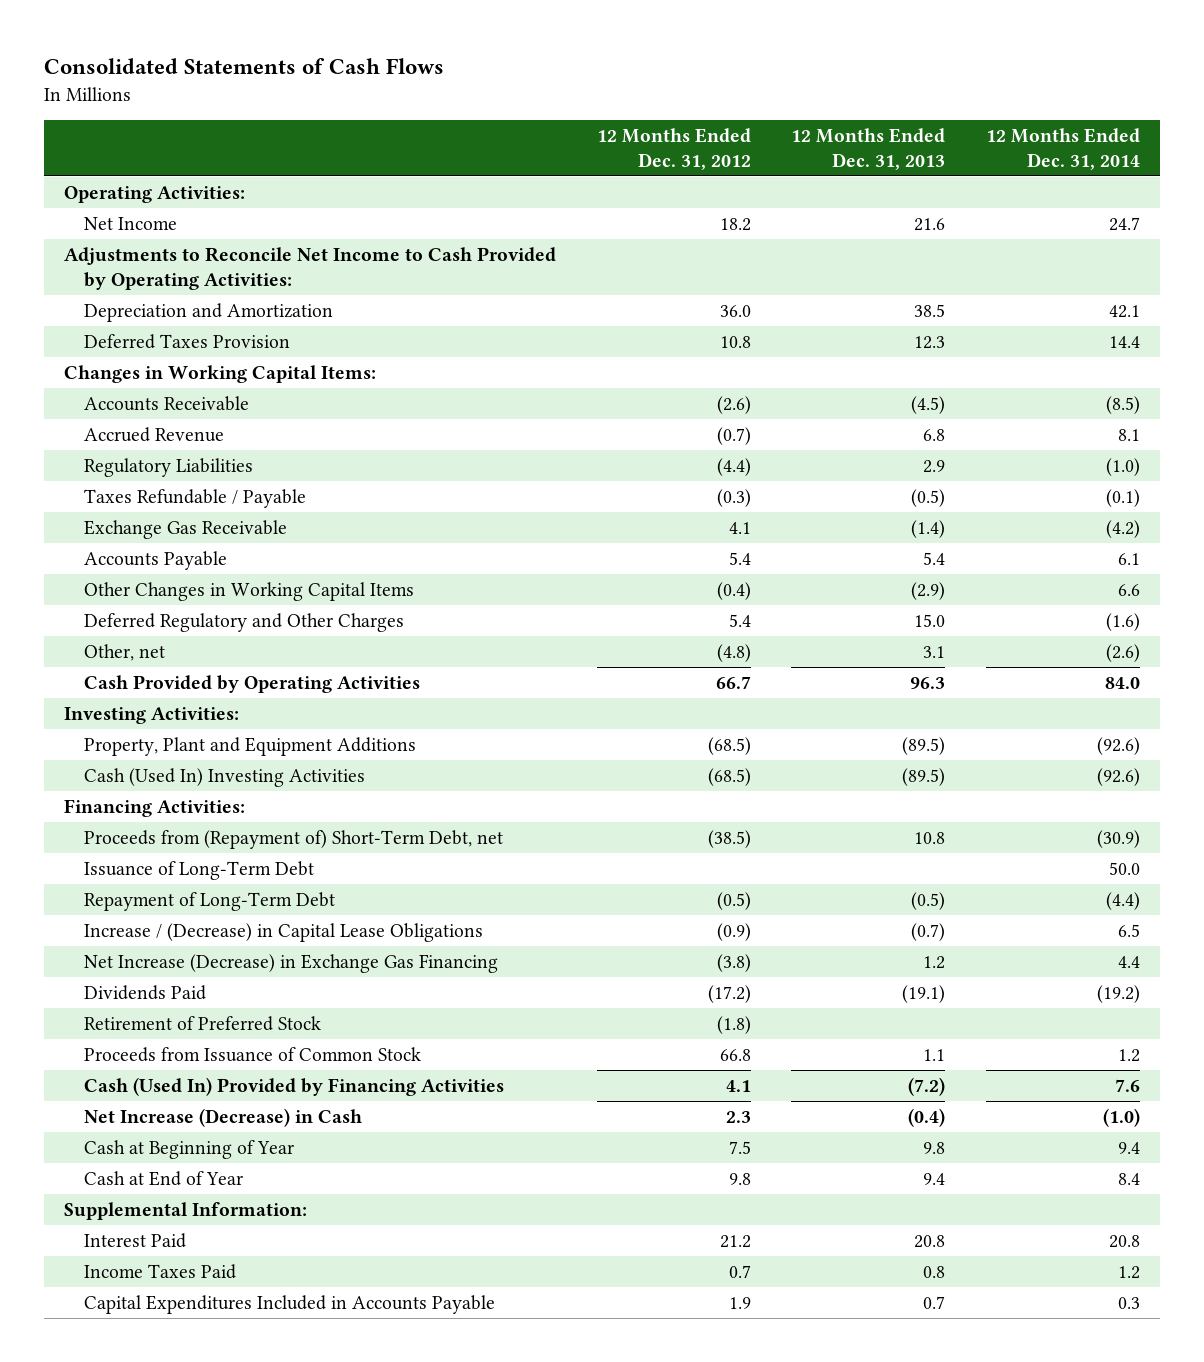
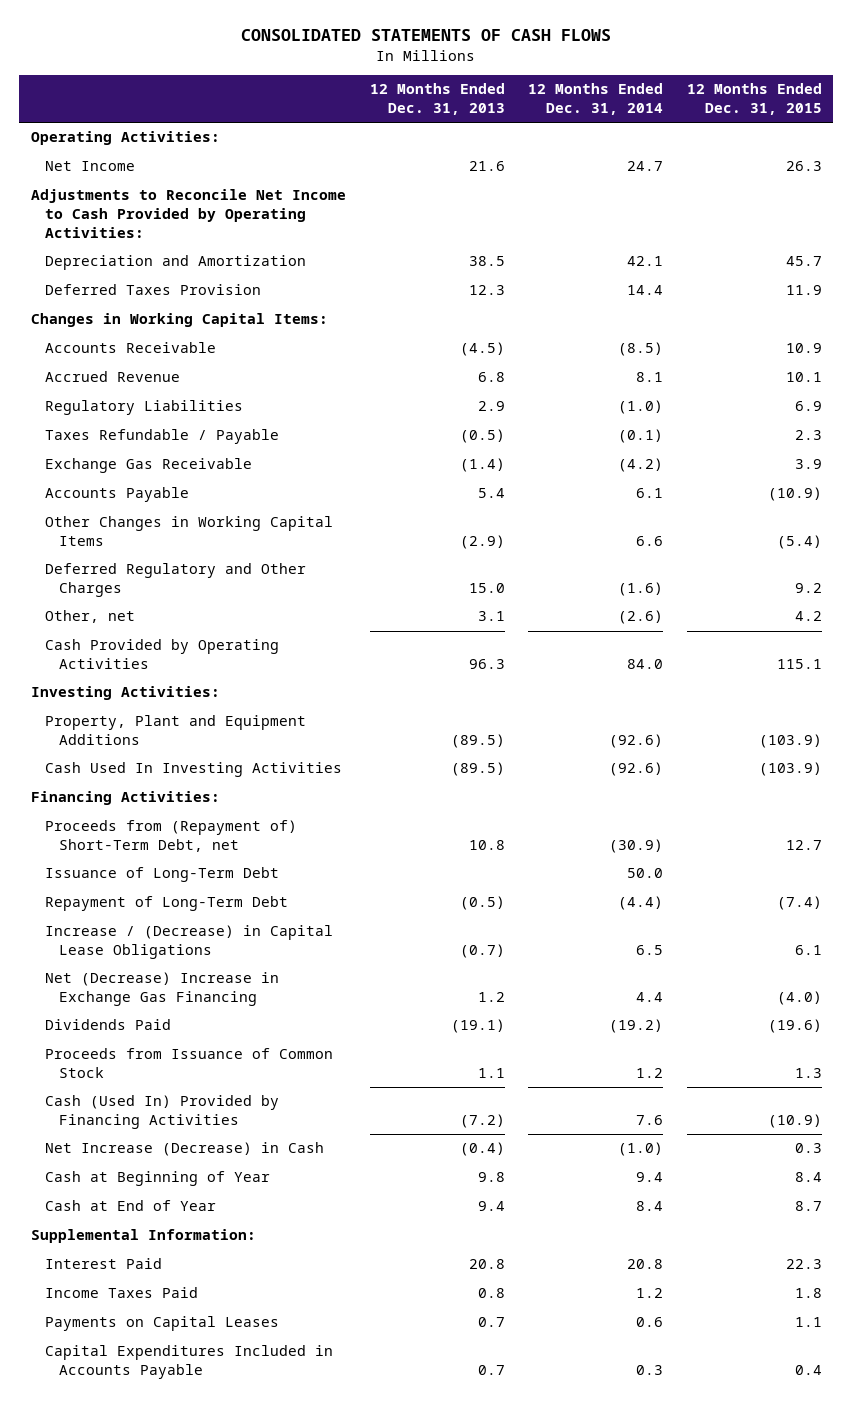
[44,58,445,75] Consolidated Statements of Cash Flows -> [241,29,612,42] CONSOLIDATED STATEMENTS OF CASH FLOWS
[596,127,751,170] 12 Months Ended Dec. 31, 2012 -> none
none -> [686,83,822,115] 12 Months Ended Dec. 31, 2015
[83,767,365,787] Cash (Used In) Investing Activities -> [44,762,342,778] Cash Used In Investing Activities
[83,953,498,973] Net Increase (Decrease) in Exchange Gas Financing -> [44,972,279,1006] Net (Decrease) Increase in Exchange Gas Financing
[83,1015,321,1031] Retirement of Preferred Stock -> none
none -> [44,1316,279,1332] Payments on Capital Leases

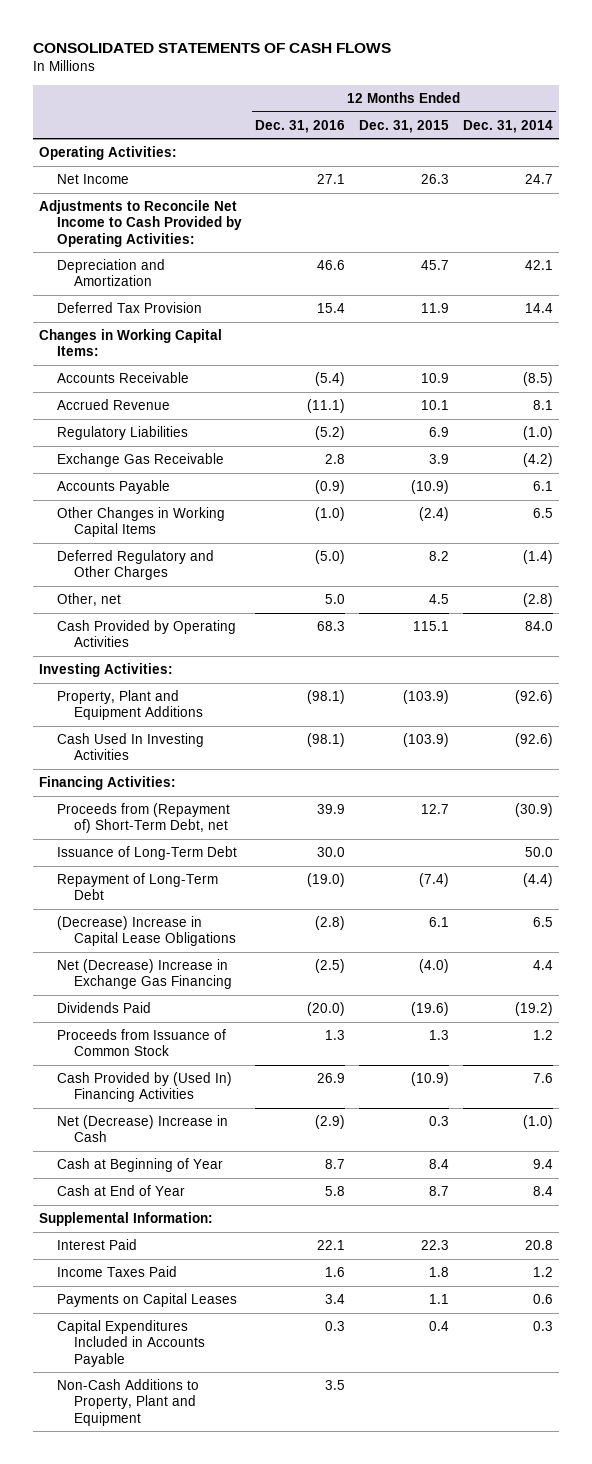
[369,83,505,115] 12 Months Ended Dec. 31, 2013 -> none
none -> [255,119,346,133] Dec. 31, 2016
[44,284,261,296] Deferred Taxes Provision -> [56,302,202,314] Deferred Tax Provision
[44,429,279,445] Taxes Refundable / Payable -> none
[636,535,664,546] 6.6 -> [532,508,553,519] 6.5
[776,534,822,549] (5.4) -> [418,507,449,522] (2.4)
[618,581,664,596] (1.6) -> [522,550,553,565] (1.4)
[794,582,822,593] 9.2 -> [428,551,449,562] 8.2
[618,610,664,625] (2.6) -> [522,593,553,608] (2.8)
[794,611,822,622] 4.2 -> [428,594,449,605] 4.5
[44,925,333,959] Increase / (Decrease) in Capital Lease Obligations -> [56,916,236,947] (Decrease) Increase in Capital Lease Obligations
[44,1095,279,1129] Cash (Used In) Provided by Financing Activities -> [56,1072,232,1103] Cash Provided by (Used In) Financing Activities
[44,1142,324,1157] Net Increase (Decrease) in Cash -> [56,1115,228,1143] Net (Decrease) Increase in Cash
none -> [56,1379,199,1426] Non-Cash Additions to Property, Plant and Equipment

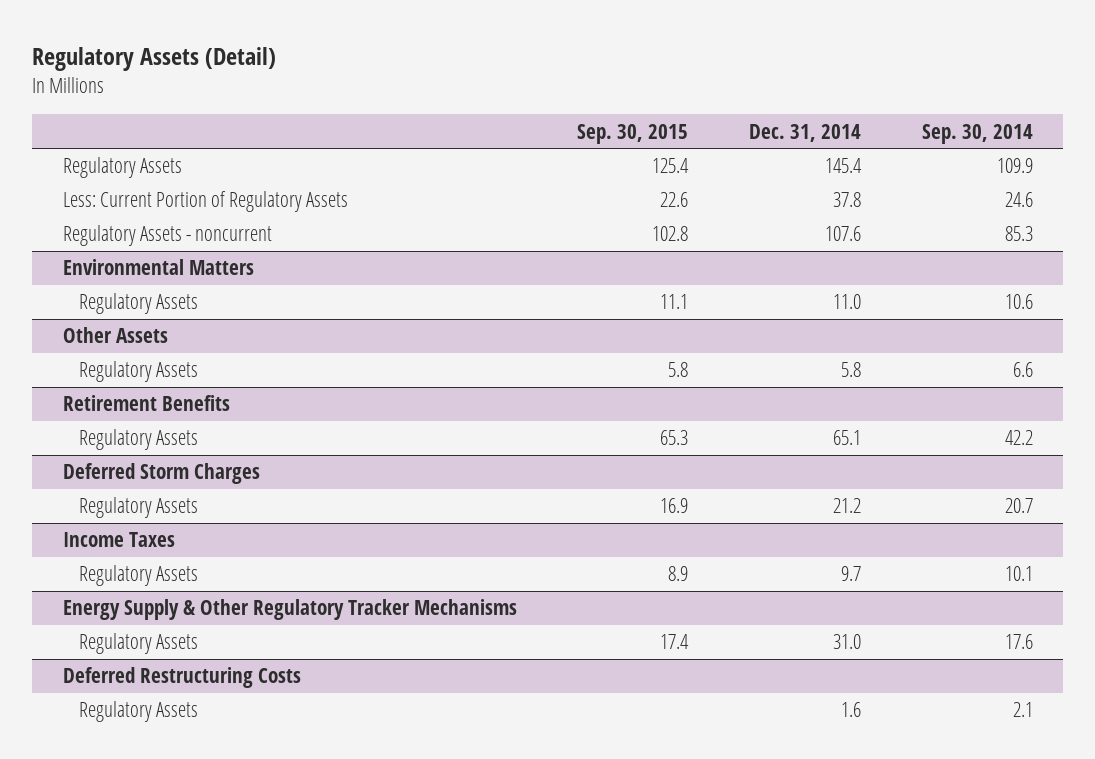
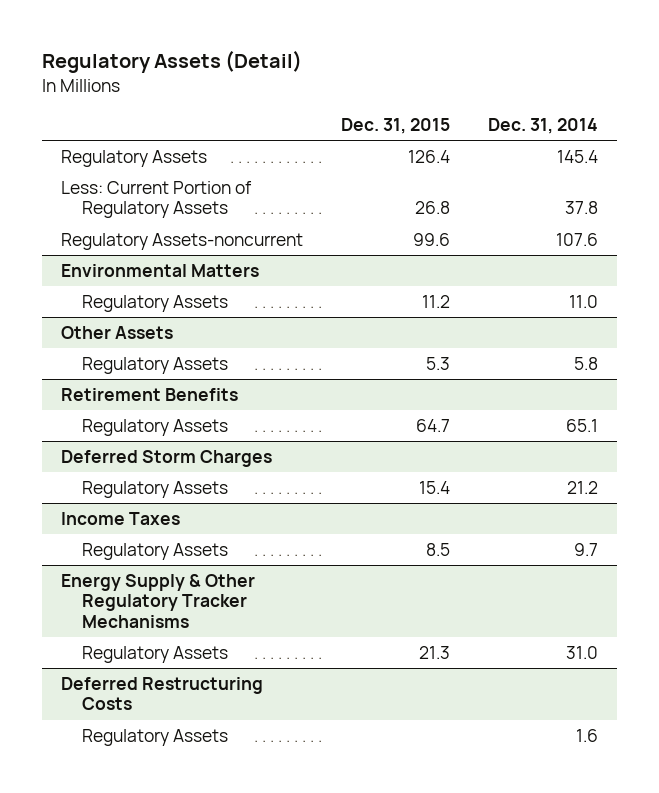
[577,123,689,144] Sep. 30, 2015 -> none
[921,123,1033,144] Sep. 30, 2014 -> none
none -> [340,118,450,135] Dec. 31, 2015
[62,225,272,247] Regulatory Assets - noncurrent -> [60,232,303,250] Regulatory Assets-noncurrent

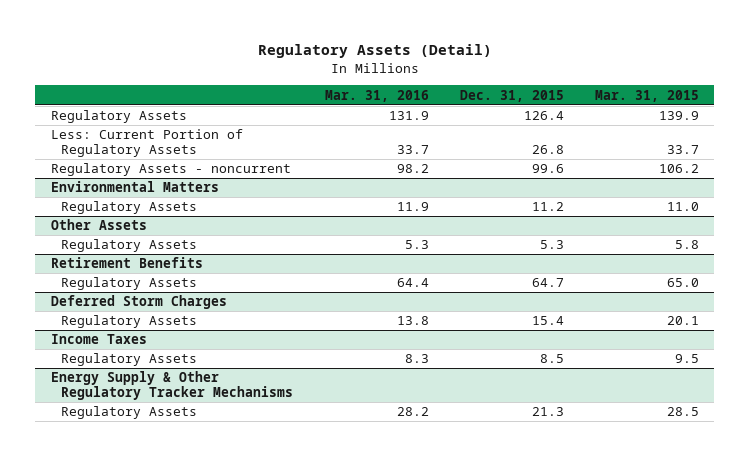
[488,118,599,135] Dec. 31, 2014 -> none
none -> [324,89,429,102] Mar. 31, 2016
none -> [594,89,699,102] Mar. 31, 2015
[60,232,303,250] Regulatory Assets-noncurrent -> [50,163,291,177] Regulatory Assets - noncurrent
[60,676,263,711] Deferred Restructuring Costs -> none
[82,728,229,746] Regulatory Assets -> none

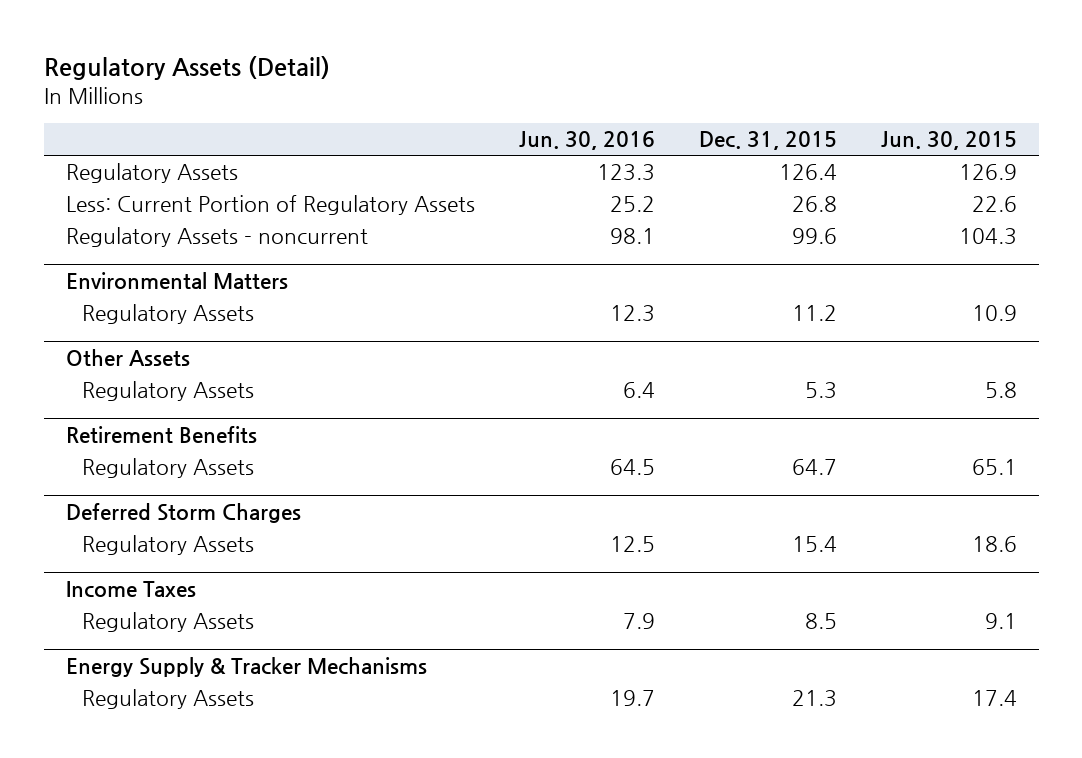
[324,89,429,102] Mar. 31, 2016 -> none
[594,89,699,102] Mar. 31, 2015 -> none
none -> [518,131,655,151] Jun. 30, 2016
none -> [880,131,1017,151] Jun. 30, 2015
[50,371,294,401] Energy Supply & Other Regulatory Tracker Mechanisms -> [65,656,427,677] Energy Supply & Tracker Mechanisms

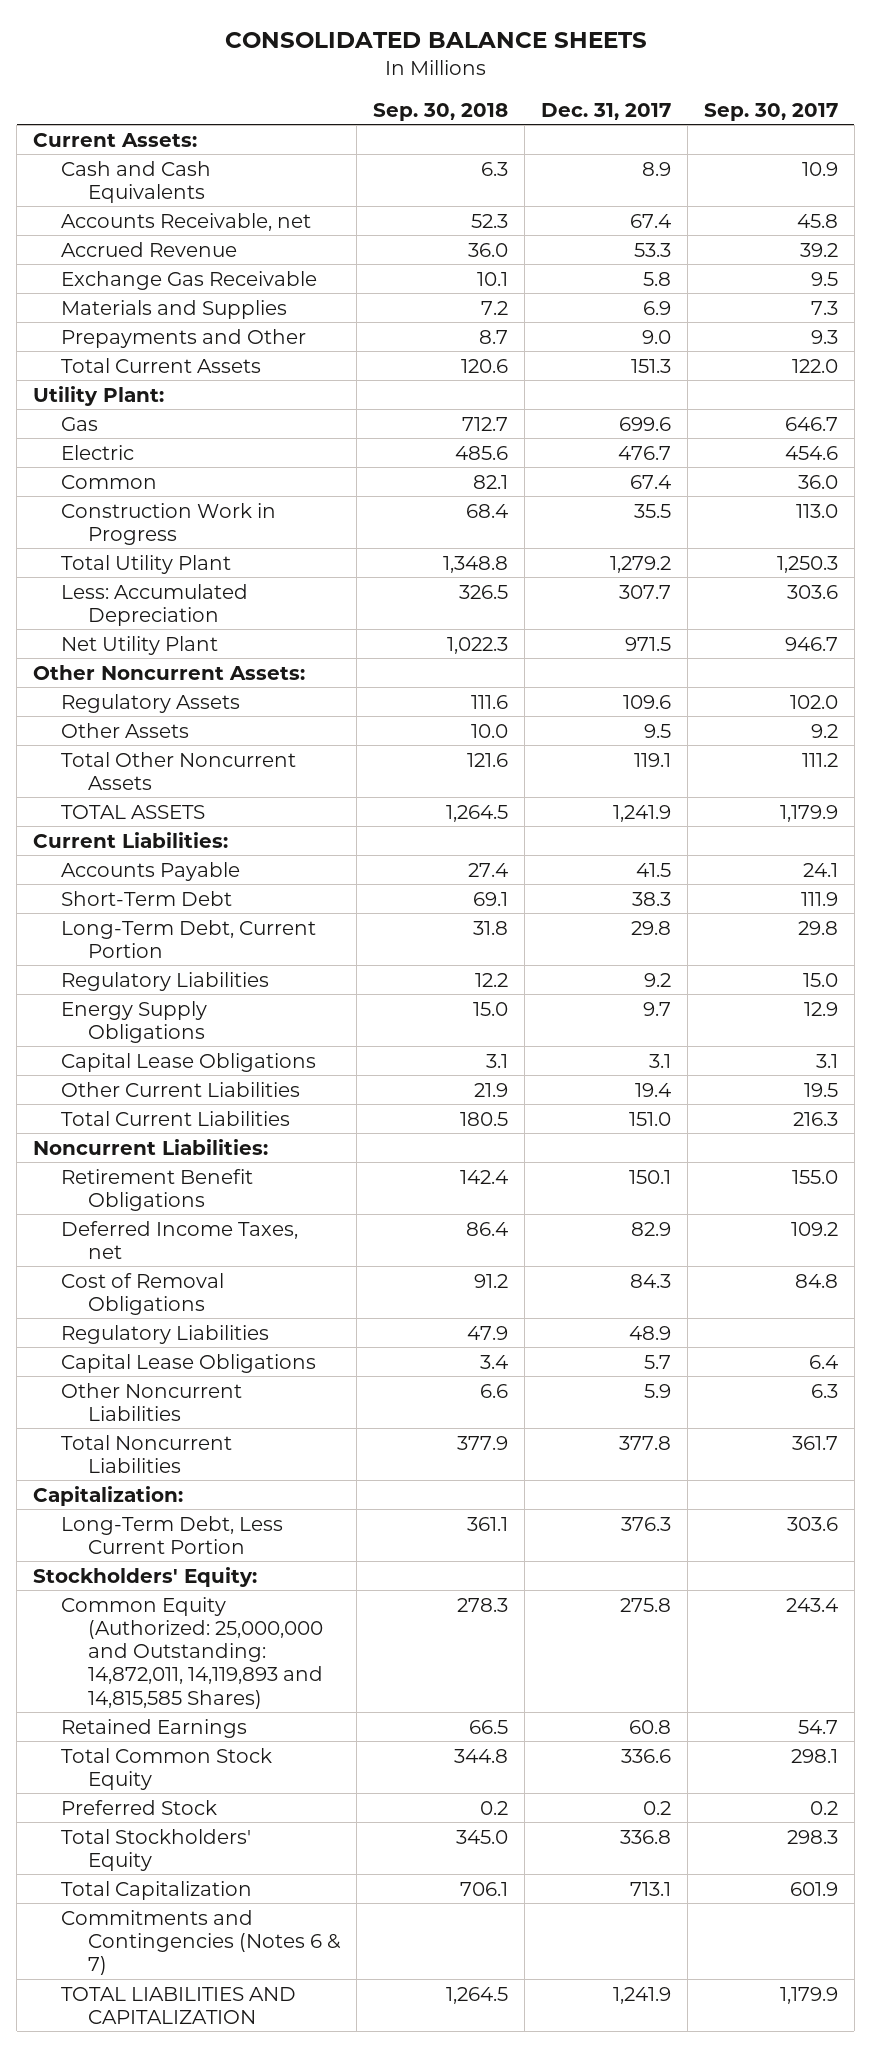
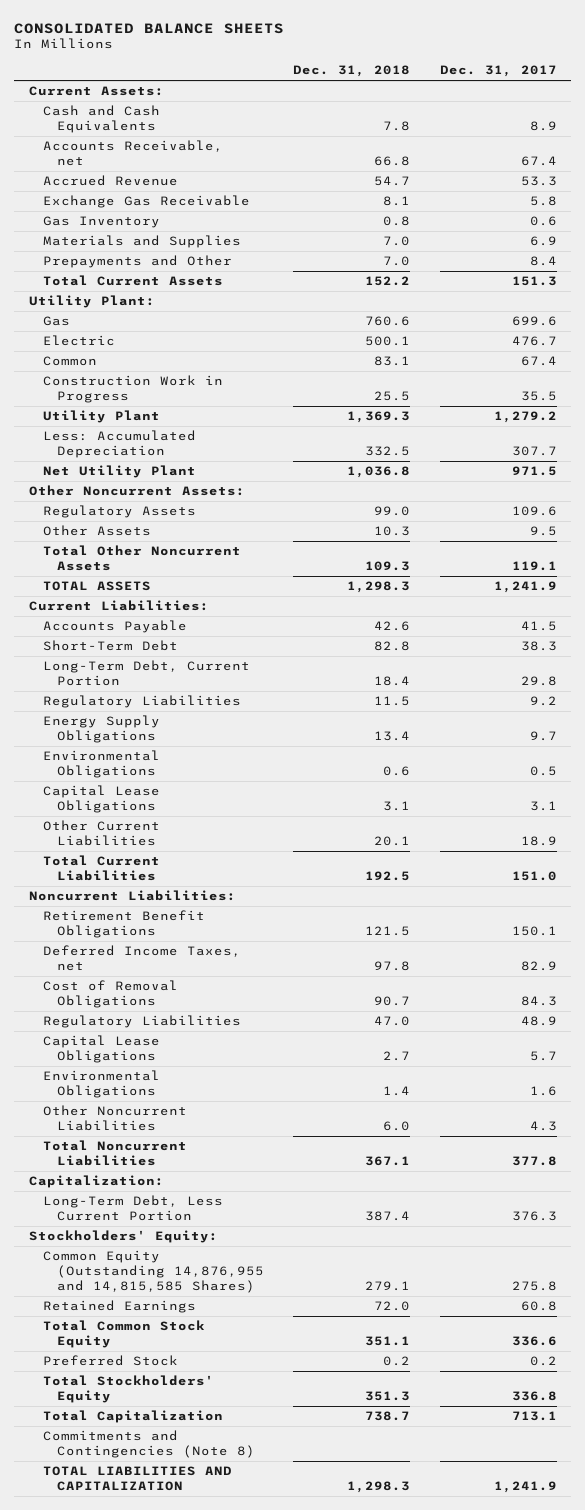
[372,102,508,121] Sep. 30, 2018 -> none
[703,102,838,121] Sep. 30, 2017 -> none
none -> [293,65,411,78] Dec. 31, 2018
none -> [42,216,160,229] Gas Inventory
[641,329,671,344] 9.0 -> [529,256,557,267] 8.4
[60,554,231,574] Total Utility Plant -> [42,410,160,424] Utility Plant
none -> [42,750,160,779] Environmental Obligations
[634,1082,671,1097] 19.4 -> [520,836,557,847] 18.9
none -> [42,1070,160,1099] Environmental Obligations
[643,1383,671,1398] 5.9 -> [529,1121,557,1132] 4.3
[60,1596,323,1709] Common Equity (Authorized: 25,000,000 and Outstanding: 14,872,011, 14,119,893 and 14,815,585 Shares) -> [42,1250,264,1294] Common Equity (Outstanding 14,876,955 and 14,815,585 Shares)
[60,1909,341,1976] Commitments and Contingencies (Notes 6 & 7) -> [42,1430,255,1459] Commitments and Contingencies (Note 8)

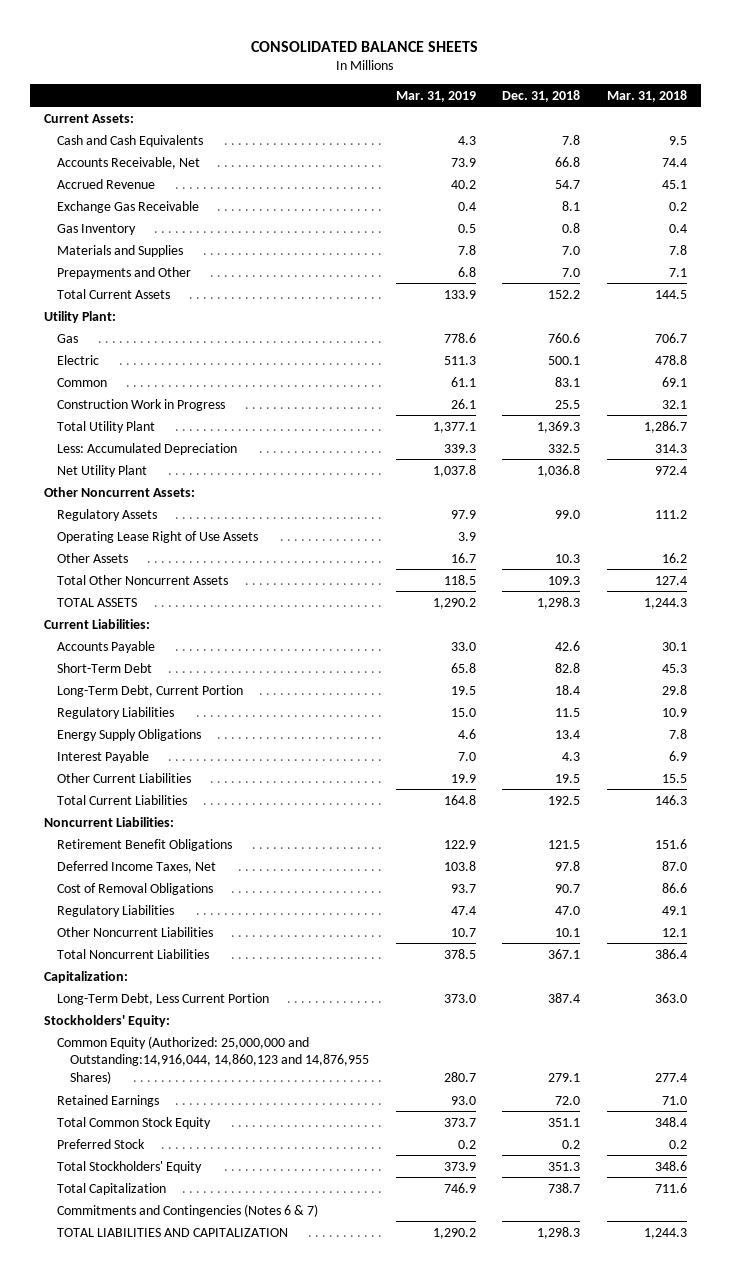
[439,65,557,78] Dec. 31, 2017 -> none
none -> [395,90,476,102] Mar. 31, 2019
none -> [607,89,688,102] Mar. 31, 2018
[42,140,223,167] Accounts Receivable, net -> [56,156,200,169] Accounts Receivable, Net
[42,410,160,424] Utility Plant -> [56,420,155,433] Total Utility Plant
none -> [56,530,258,543] Operating Lease Right of Use Assets
[42,750,160,779] Environmental Obligations -> none
[42,785,160,814] Capital Lease Obligations -> none
none -> [56,750,149,763] Interest Payable
[374,836,411,847] 20.1 -> [555,773,581,783] 19.5
[42,945,241,972] Deferred Income Taxes, net -> [56,860,216,873] Deferred Income Taxes, Net
[42,1035,160,1064] Capital Lease Obligations -> none
[42,1070,160,1099] Environmental Obligations -> none
[383,1121,411,1132] 6.0 -> [555,927,581,937] 10.1
[42,1250,264,1294] Common Equity (Outstanding 14,876,955 and 14,815,585 Shares) -> [56,1035,369,1085] Common Equity (Authorized: 25,000,000 and Outstanding:14,916,044, 14,860,123 and 14,876,955 Shares)
[42,1430,255,1459] Commitments and Contingencies (Note 8) -> [56,1203,318,1217] Commitments and Contingencies (Notes 6 & 7)

